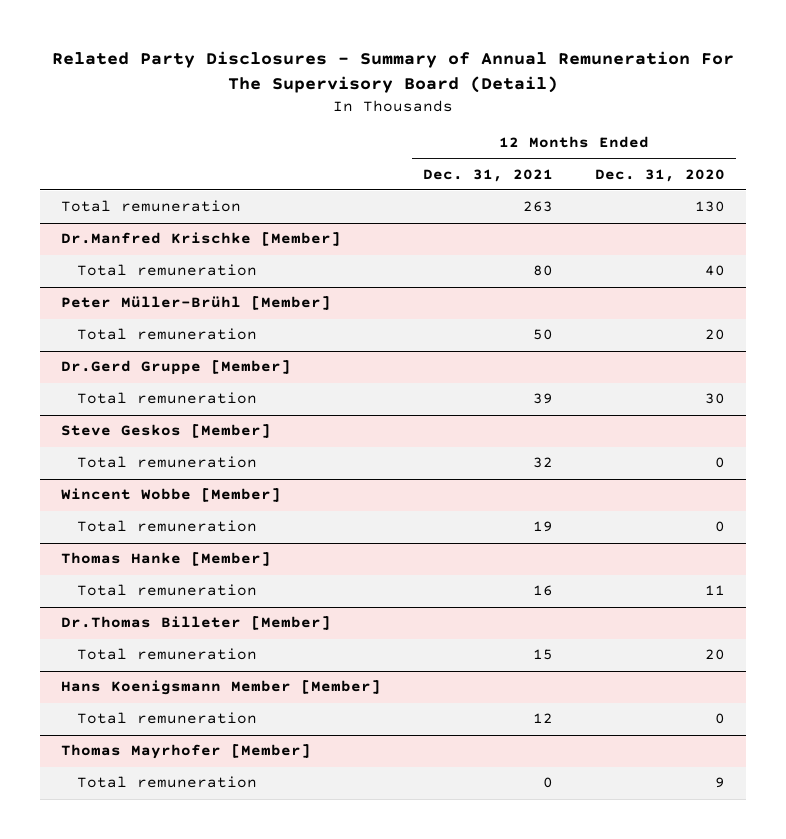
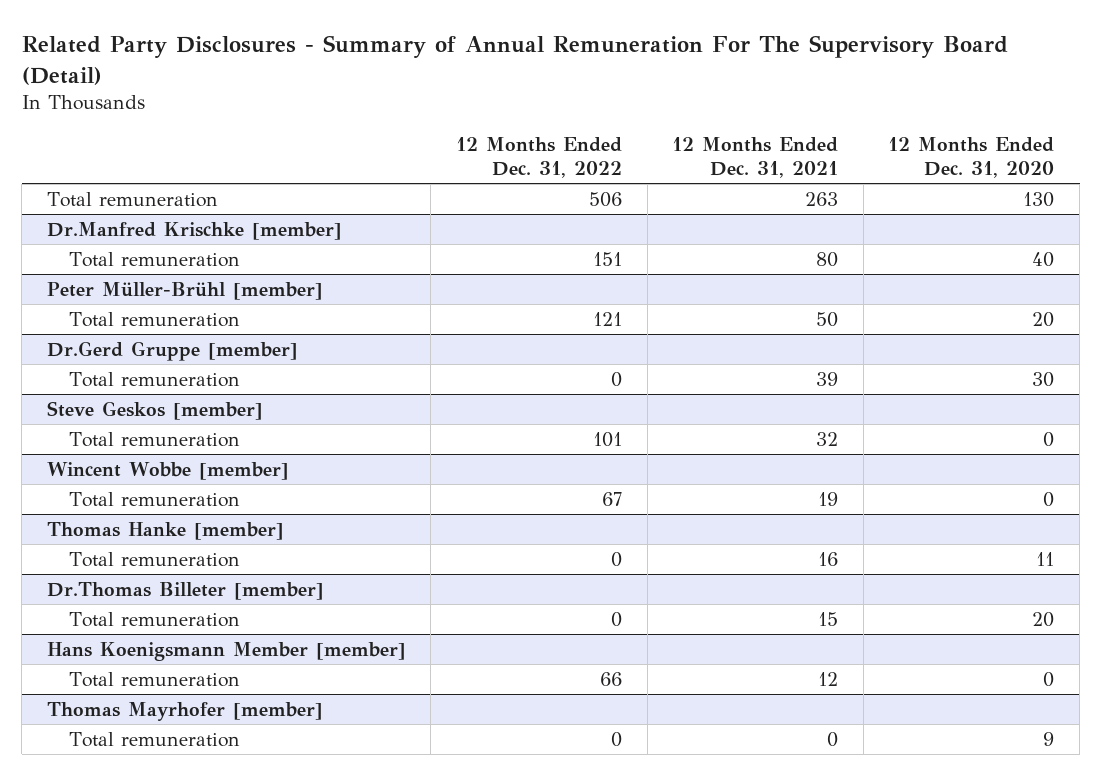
none -> [456,136,623,178] 12 Months Ended Dec. 31, 2022
[60,232,341,247] Dr.Manfred Krischke [Member] -> [46,221,342,240] Dr.Manfred Krischke [member]
[60,296,331,311] Peter Müller-Brühl [Member] -> [46,281,323,300] Peter Müller-Brühl [member]
[60,360,291,376] Dr.Gerd Gruppe [Member] -> [46,340,298,361] Dr.Gerd Gruppe [member]
[60,424,271,439] Steve Geskos [Member] -> [46,400,263,420] Steve Geskos [member]
[60,488,281,503] Wincent Wobbe [Member] -> [46,461,289,480] Wincent Wobbe [member]
[60,552,271,567] Thomas Hanke [Member] -> [46,521,284,540] Thomas Hanke [member]
[60,616,331,631] Dr.Thomas Billeter [Member] -> [46,581,324,600] Dr.Thomas Billeter [member]
[60,680,381,696] Hans Koenigsmann Member [Member] -> [46,641,406,661] Hans Koenigsmann Member [member]
[60,744,311,760] Thomas Mayrhofer [Member] -> [46,701,323,721] Thomas Mayrhofer [member]

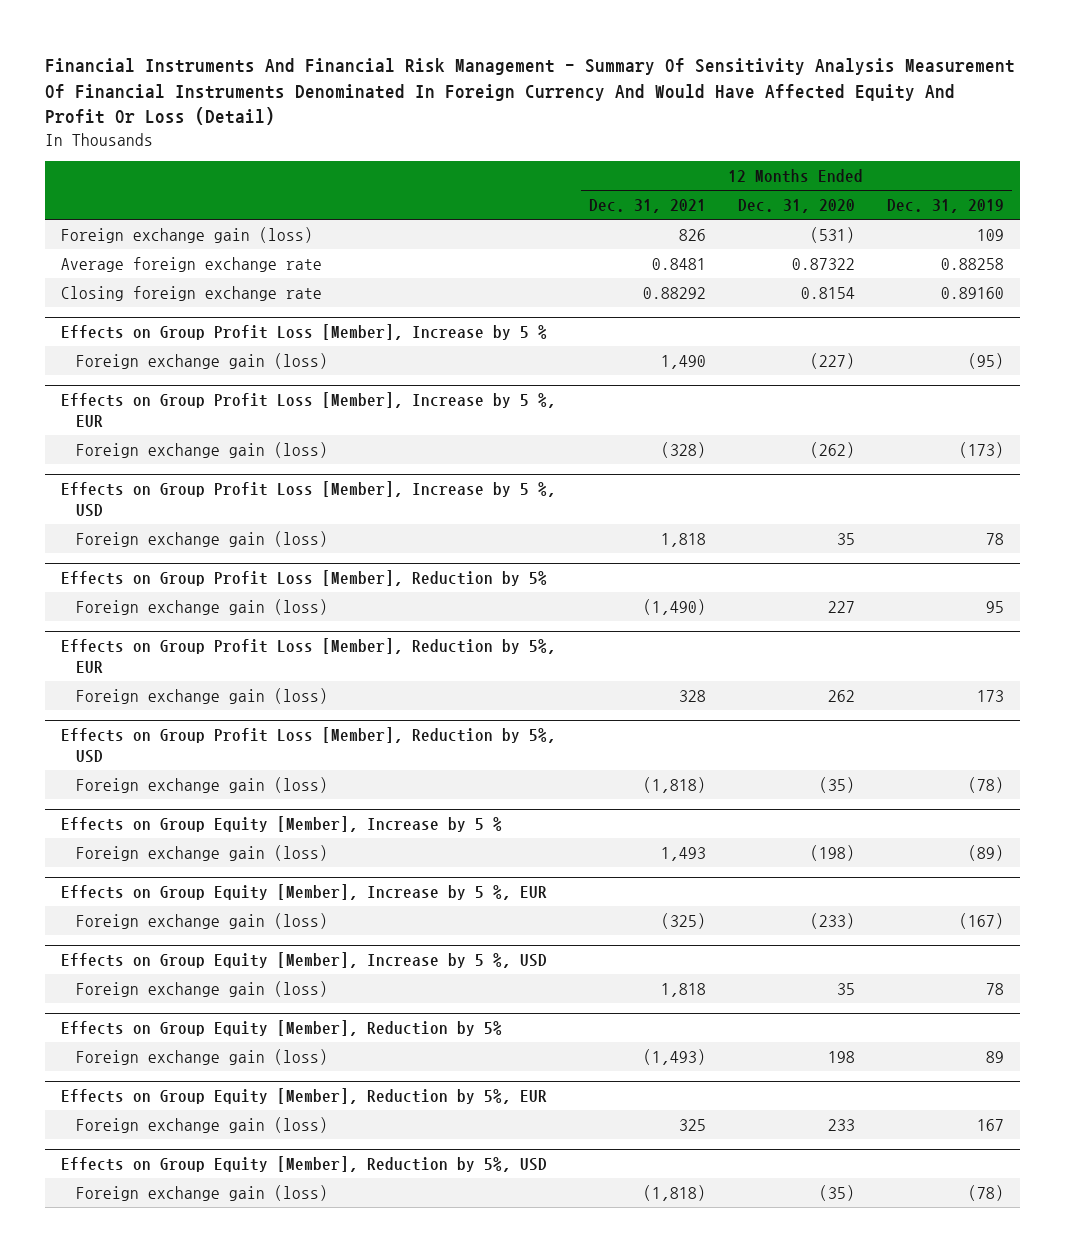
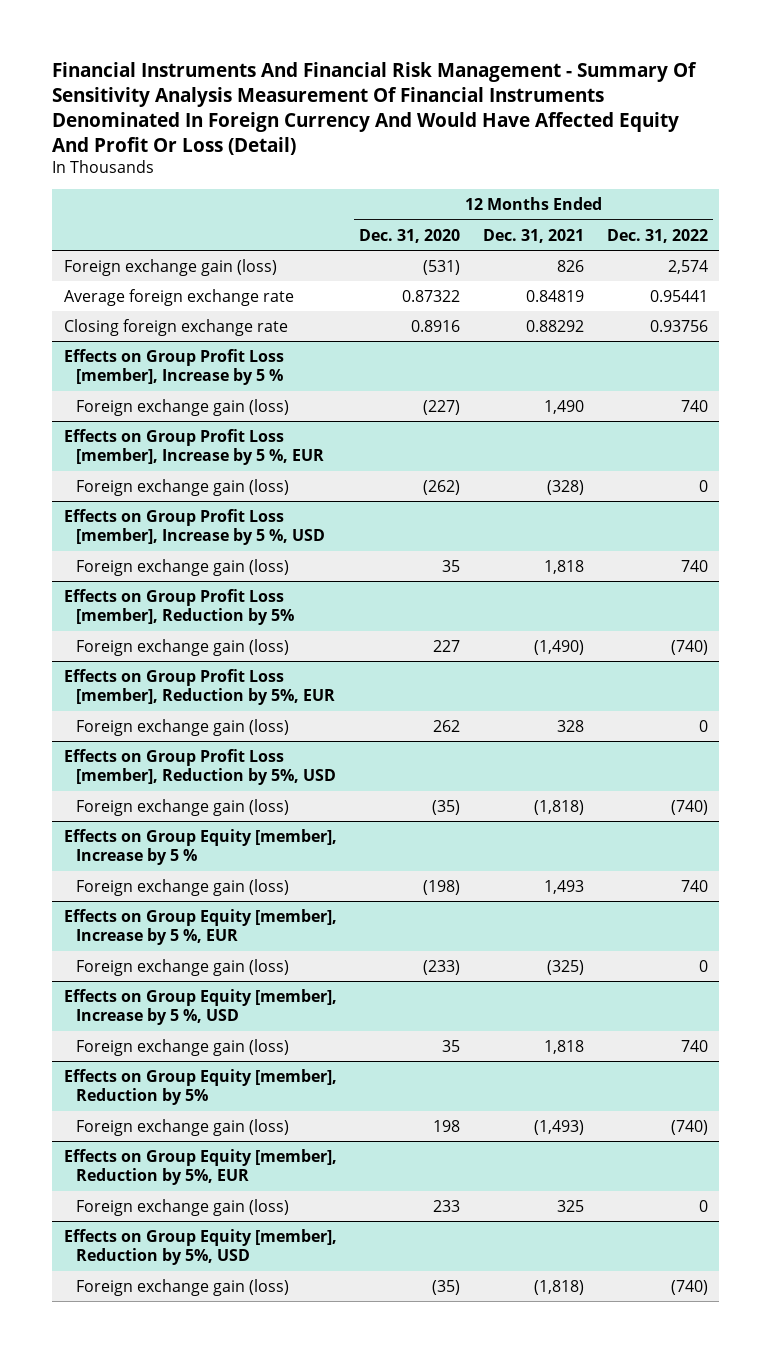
[887,199,1005,214] Dec. 31, 2019 -> none
none -> [606,228,708,243] Dec. 31, 2022
[651,257,706,270] 0.8481 -> [526,289,585,302] 0.84819
[800,286,855,299] 0.8154 -> [411,319,461,332] 0.8916
[61,324,548,341] Effects on Group Profit Loss [Member], Increase by 5 % -> [63,348,284,386] Effects on Group Profit Loss [member], Increase by 5 %
[61,392,557,427] Effects on Group Profit Loss [Member], Increase by 5 %, EUR -> [63,428,324,466] Effects on Group Profit Loss [member], Increase by 5 %, EUR
[61,481,557,517] Effects on Group Profit Loss [Member], Increase by 5 %, USD -> [63,508,325,546] Effects on Group Profit Loss [member], Increase by 5 %, USD
[61,570,548,587] Effects on Group Profit Loss [Member], Reduction by 5% -> [63,588,294,626] Effects on Group Profit Loss [member], Reduction by 5%
[61,638,557,673] Effects on Group Profit Loss [Member], Reduction by 5%, EUR -> [63,668,335,706] Effects on Group Profit Loss [member], Reduction by 5%, EUR
[61,727,557,763] Effects on Group Profit Loss [Member], Reduction by 5%, USD -> [63,748,336,786] Effects on Group Profit Loss [member], Reduction by 5%, USD
[61,816,503,833] Effects on Group Equity [Member], Increase by 5 % -> [63,828,337,866] Effects on Group Equity [member], Increase by 5 %
[61,884,548,901] Effects on Group Equity [Member], Increase by 5 %, EUR -> [63,908,337,946] Effects on Group Equity [member], Increase by 5 %, EUR
[61,952,548,969] Effects on Group Equity [Member], Increase by 5 %, USD -> [63,988,337,1026] Effects on Group Equity [member], Increase by 5 %, USD
[61,1020,503,1037] Effects on Group Equity [Member], Reduction by 5% -> [63,1068,337,1106] Effects on Group Equity [member], Reduction by 5%
[61,1088,548,1105] Effects on Group Equity [Member], Reduction by 5%, EUR -> [63,1148,337,1186] Effects on Group Equity [member], Reduction by 5%, EUR
[61,1156,548,1173] Effects on Group Equity [Member], Reduction by 5%, USD -> [63,1228,337,1266] Effects on Group Equity [member], Reduction by 5%, USD

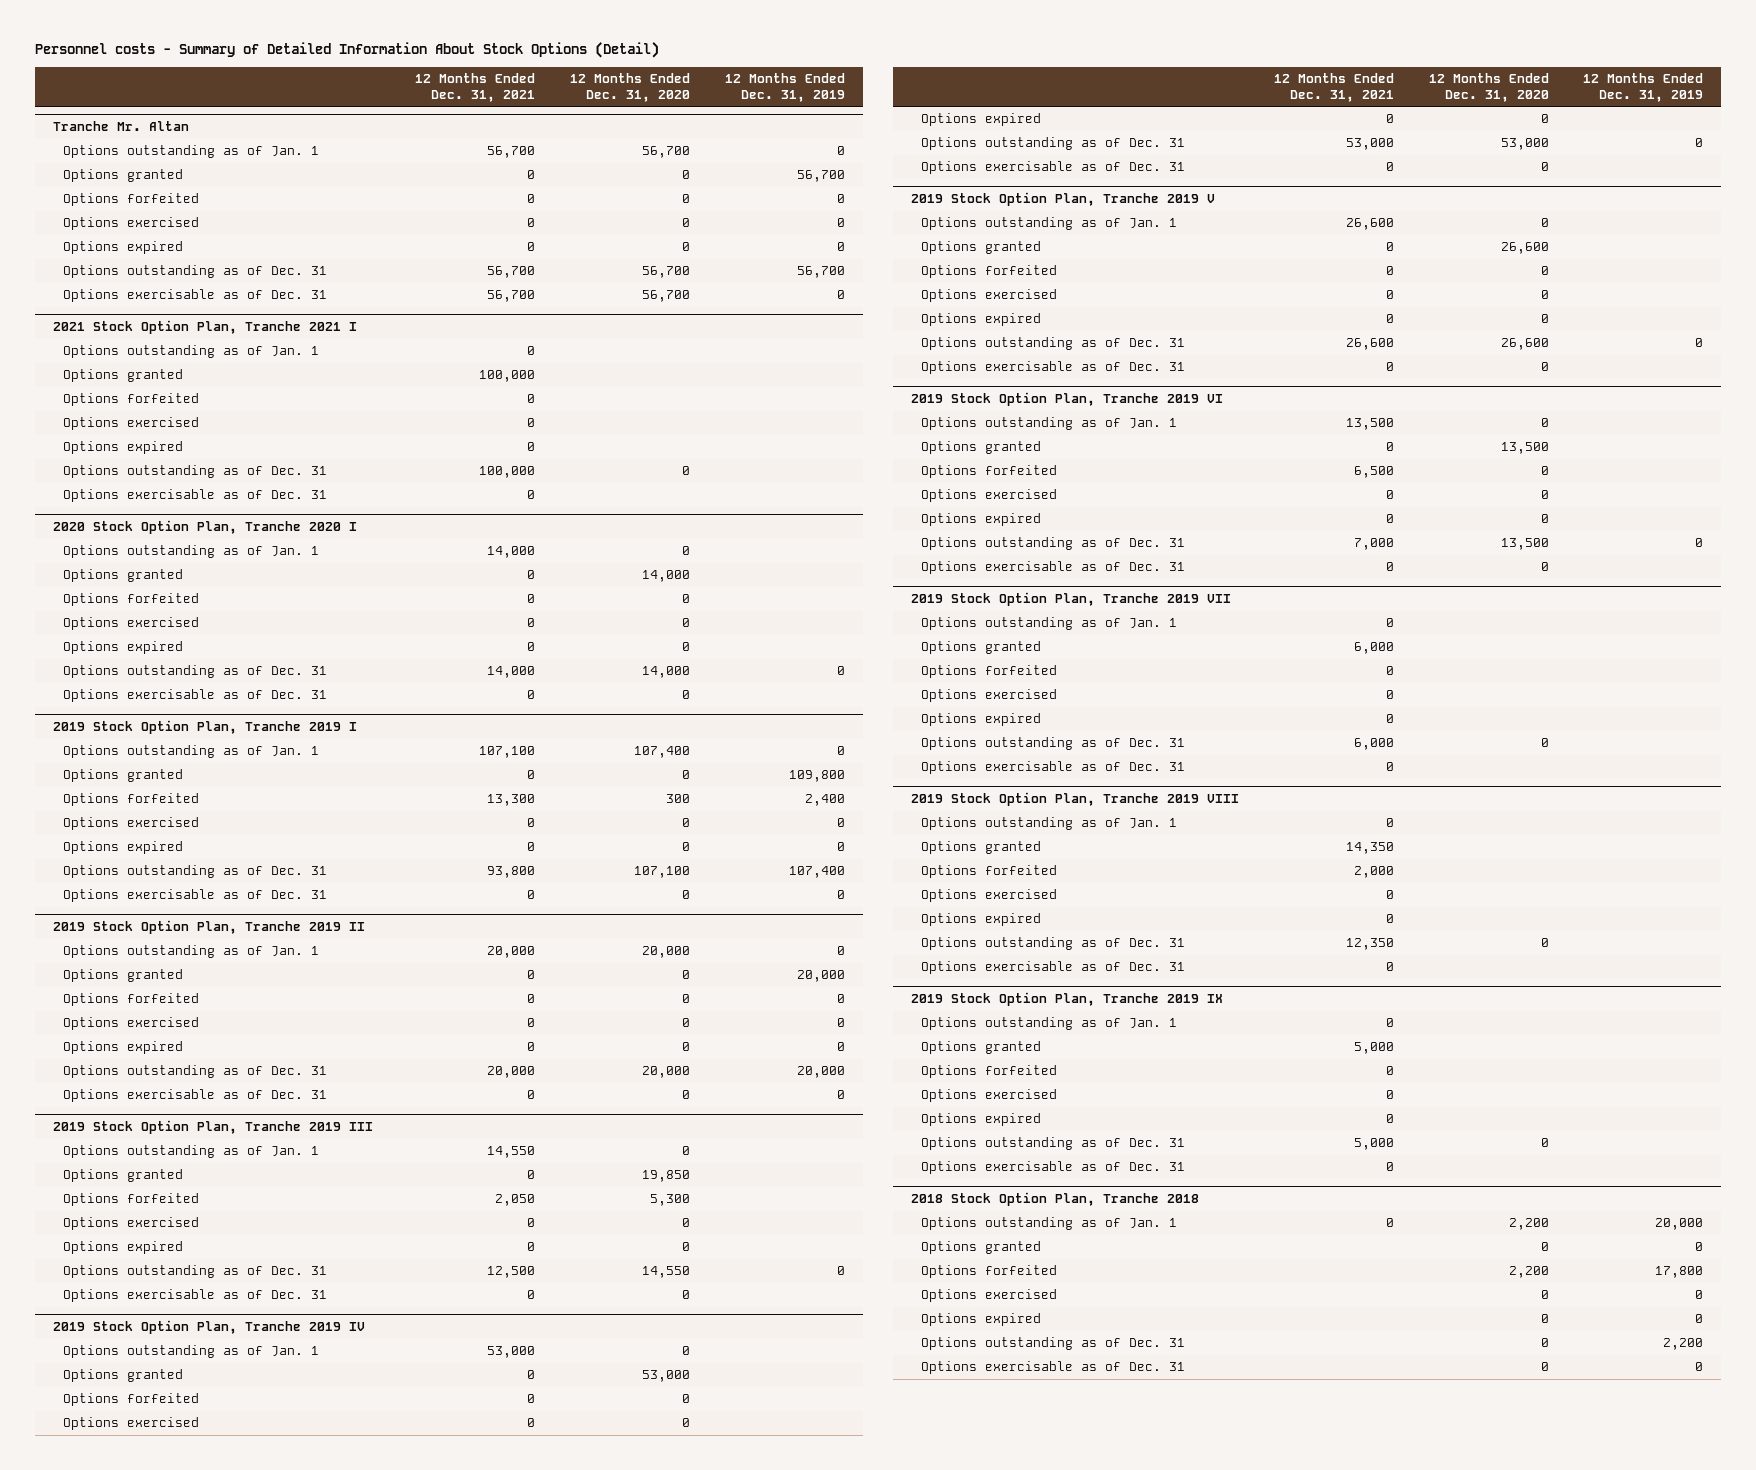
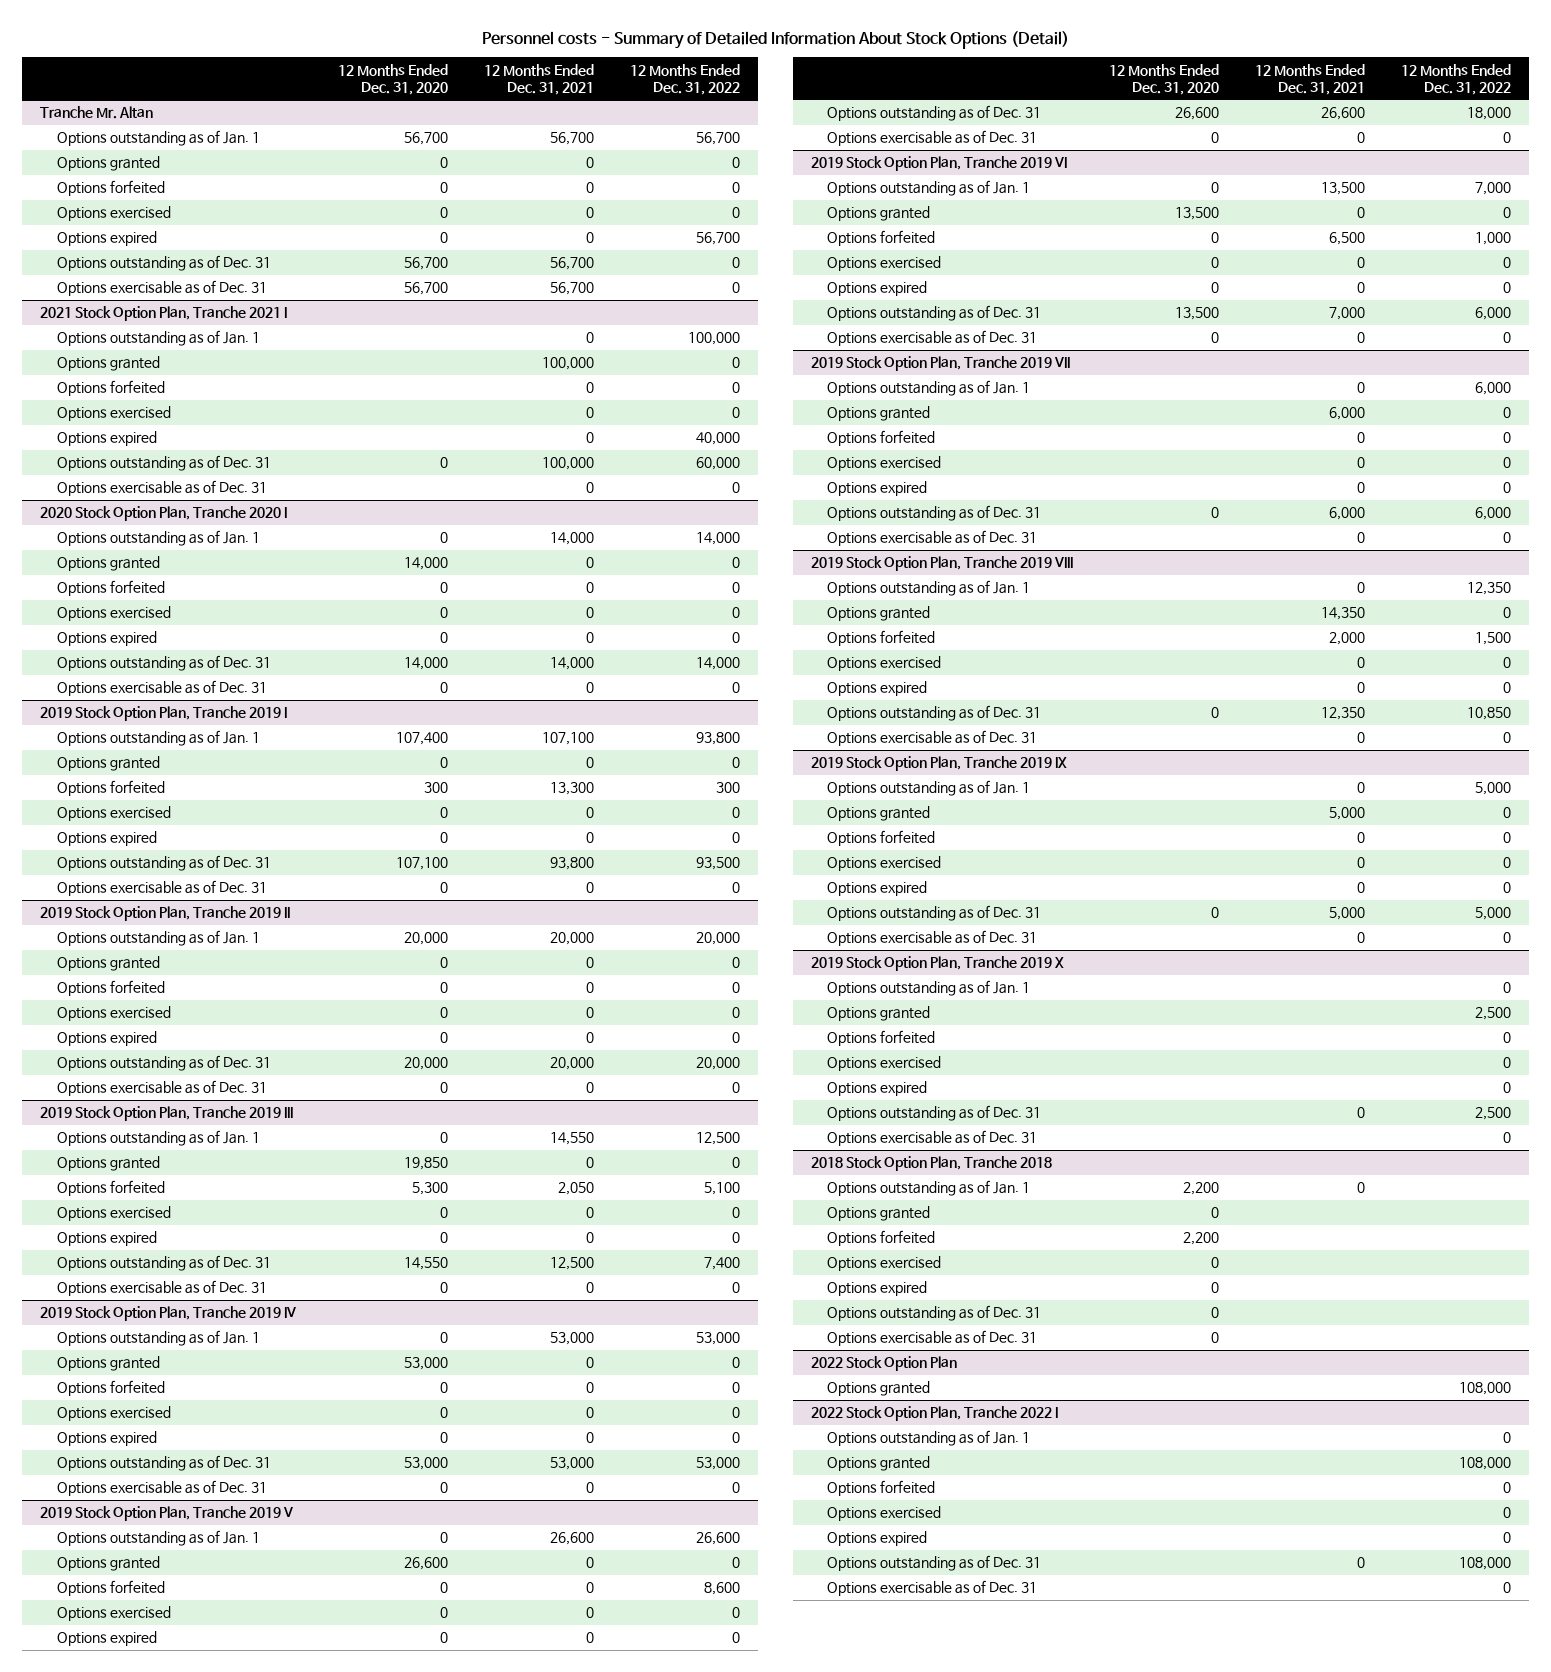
[725,72,846,102] 12 Months Ended Dec. 31, 2019 -> none
none -> [630,63,741,95] 12 Months Ended Dec. 31, 2022
none -> [810,956,1064,972] 2019 Stock Option Plan, Tranche 2019 X
none -> [827,980,1031,997] Options outstanding as of Jan. 1
none -> [827,1006,931,1022] Options granted
none -> [827,1030,936,1047] Options forfeited
none -> [827,1056,942,1072] Options exercised
none -> [827,1081,928,1097] Options expired
none -> [827,1105,1042,1122] Options outstanding as of Dec. 31
none -> [827,1130,1038,1147] Options exercisable as of Dec. 31
none -> [810,1356,957,1372] 2022 Stock Option Plan
none -> [827,1381,931,1397] Options granted
none -> [810,1406,1058,1422] 2022 Stock Option Plan, Tranche 2022 I
none -> [827,1430,1031,1447] Options outstanding as of Jan. 1
none -> [827,1456,931,1472] Options granted
none -> [827,1480,936,1497] Options forfeited
none -> [827,1506,942,1522] Options exercised
none -> [827,1531,928,1547] Options expired
none -> [827,1555,1042,1572] Options outstanding as of Dec. 31
none -> [827,1580,1038,1597] Options exercisable as of Dec. 31

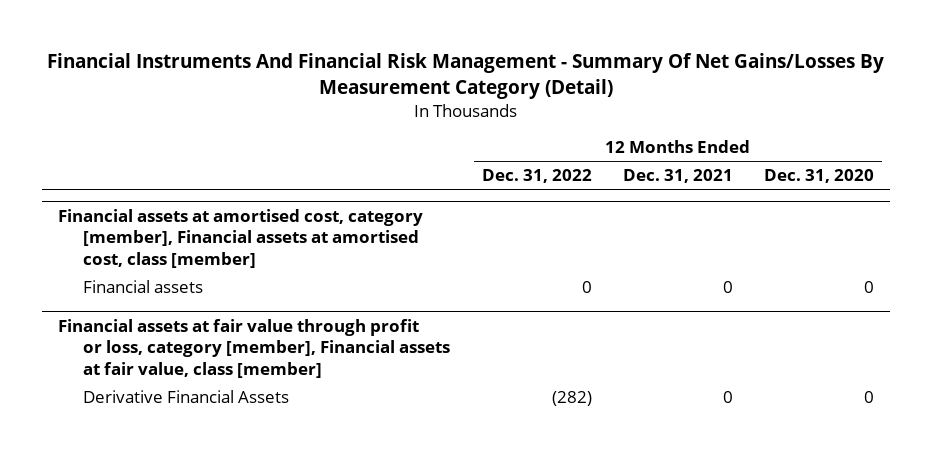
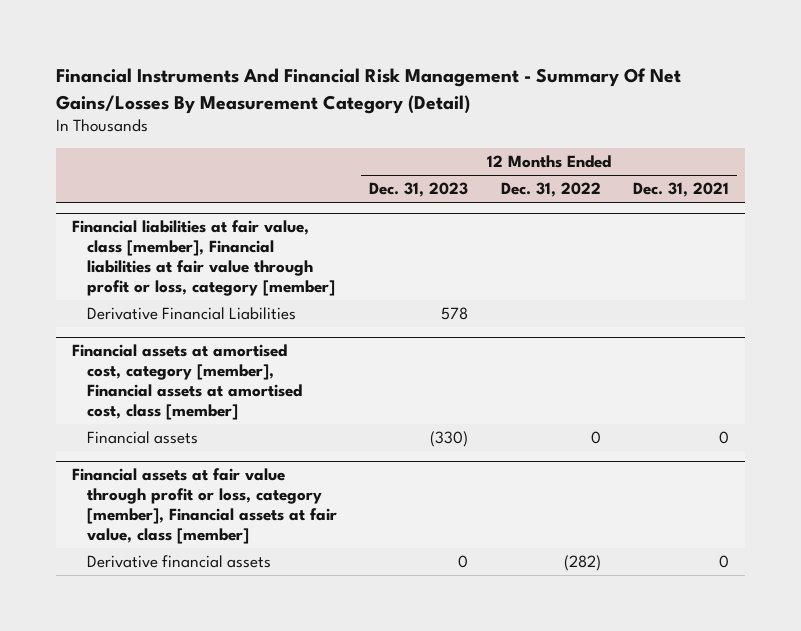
[764,169,875,184] Dec. 31, 2020 -> none
none -> [369,182,469,198] Dec. 31, 2023
none -> [72,220,335,297] Financial liabilities at fair value, class [member], Financial liabilities at fair value through profit or loss, category [member]
none -> [86,307,296,321] Derivative Financial Liabilities
[83,389,290,403] Derivative Financial Assets -> [86,555,271,569] Derivative financial assets

